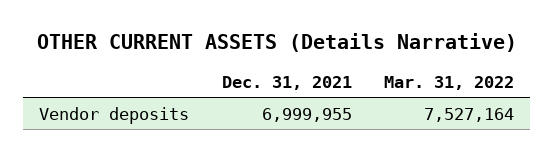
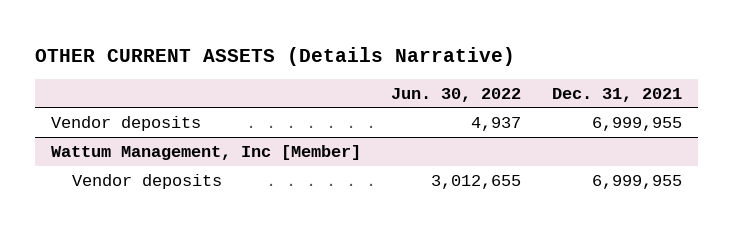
[384,76,515,91] Mar. 31, 2022 -> none
none -> [391,87,522,102] Jun. 30, 2022
none -> [50,144,361,160] Wattum Management, Inc [Member]
none -> [72,173,223,189] Vendor deposits

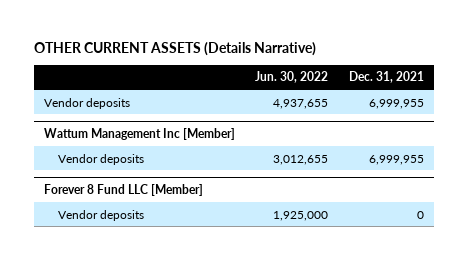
[471,116,522,131] 4,937 -> [273,98,329,109] 4,937,655
[50,144,361,160] Wattum Management, Inc [Member] -> [43,128,235,141] Wattum Management Inc [Member]
none -> [43,184,203,197] Forever 8 Fund LLC [Member]
none -> [58,209,145,221] Vendor deposits

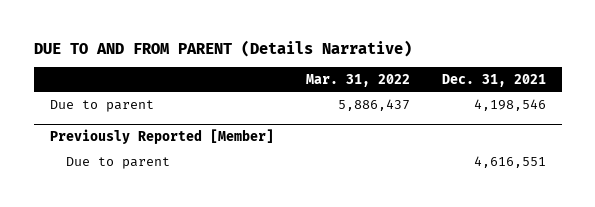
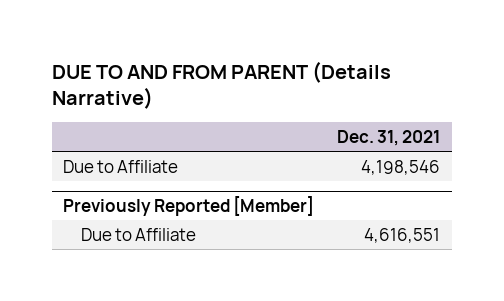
[305,73,410,87] Mar. 31, 2022 -> none
[49,99,154,112] Due to parent -> [63,159,179,173] Due to Affiliate
[66,156,171,169] Due to parent -> [81,227,197,241] Due to Affiliate

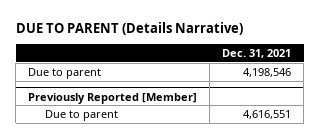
[51,60,391,110] DUE TO AND FROM PARENT (Details Narrative) -> [15,21,243,35] DUE TO PARENT (Details Narrative)
[63,159,179,173] Due to Affiliate -> [28,67,102,79] Due to parent
[81,227,197,241] Due to Affiliate -> [44,109,118,121] Due to parent

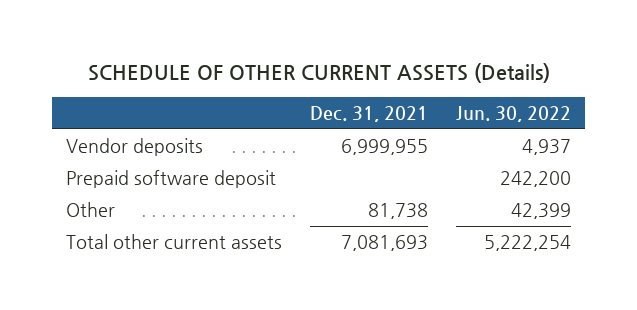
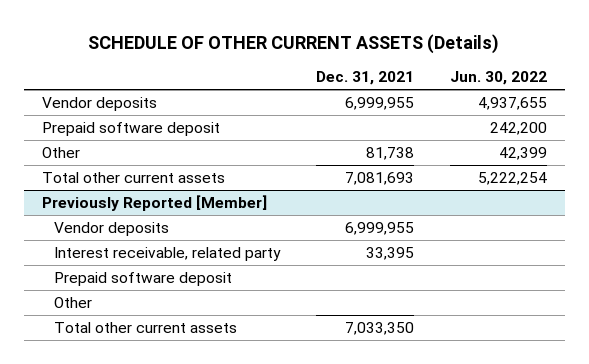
[521,139,571,156] 4,937 -> [477,96,547,110] 4,937,655
none -> [42,194,268,211] Previously Reported [Member]
none -> [53,221,169,236] Vendor deposits
none -> [53,246,281,261] Interest receivable, related party
none -> [53,271,232,286] Prepaid software deposit
none -> [53,296,92,308] Other
none -> [53,321,237,333] Total other current assets

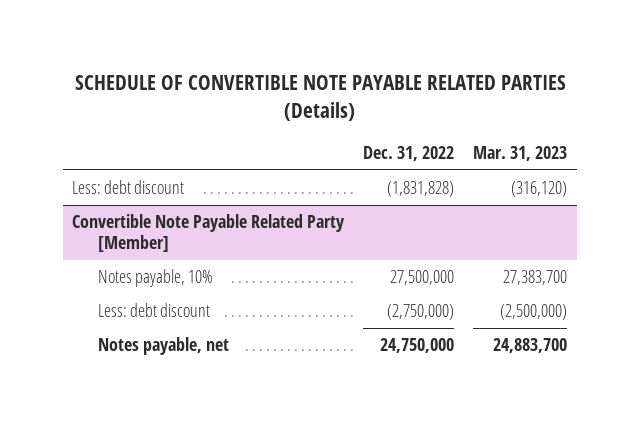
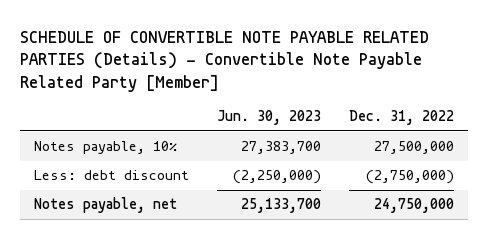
[74,75,566,122] SCHEDULE OF CONVERTIBLE NOTE PAYABLE RELATED PARTIES (Details) -> [20,30,430,92] SCHEDULE OF CONVERTIBLE NOTE PAYABLE RELATED PARTIES (Details) - Convertible Note Payable Related Party [Member]
[473,146,568,162] Mar. 31, 2023 -> none
none -> [216,110,321,126] Jun. 30, 2023
[72,180,185,195] Less: debt discount -> none
[72,214,346,253] Convertible Note Payable Related Party [Member] -> none

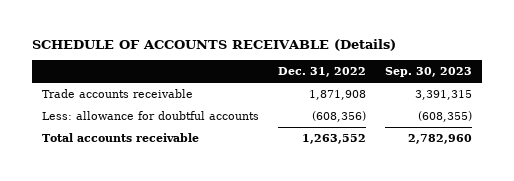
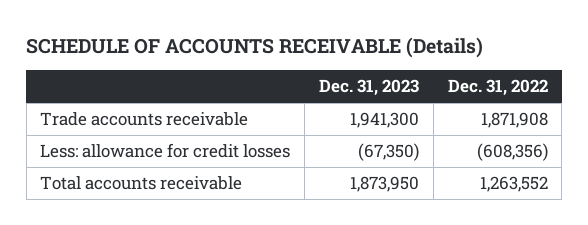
[385,67,473,78] Sep. 30, 2023 -> none
none -> [319,79,420,97] Dec. 31, 2023
[41,110,259,120] Less: allowance for doubtful accounts -> [40,143,291,159] Less: allowance for credit losses

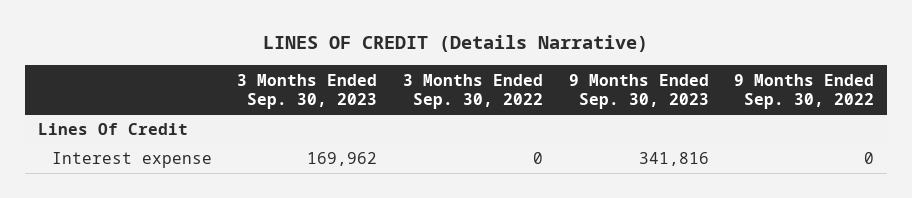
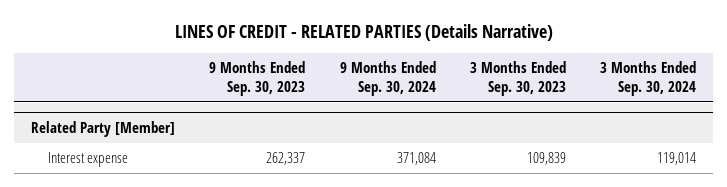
[262,35,648,53] LINES OF CREDIT (Details Narrative) -> [174,23,553,41] LINES OF CREDIT - RELATED PARTIES (Details Narrative)
[403,73,544,110] 3 Months Ended Sep. 30, 2022 -> none
[734,73,875,110] 9 Months Ended Sep. 30, 2022 -> none
none -> [339,61,436,96] 9 Months Ended Sep. 30, 2024
none -> [599,61,696,96] 3 Months Ended Sep. 30, 2024
[37,123,188,136] Lines Of Credit -> none
none -> [31,120,176,137] Related Party [Member]
[307,152,378,167] 169,962 -> [526,152,566,166] 109,839
[638,152,709,167] 341,816 -> [266,152,306,166] 262,337

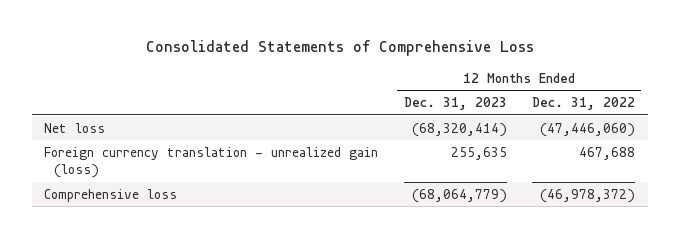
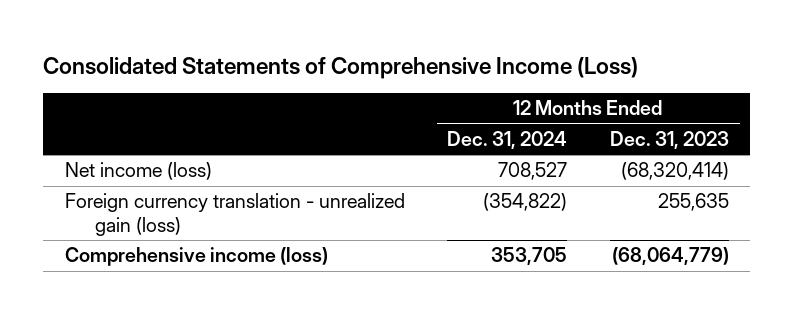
[145,40,534,57] Consolidated Statements of Comprehensive Loss -> [43,56,639,79] Consolidated Statements of Comprehensive Income (Loss)
[531,97,635,111] Dec. 31, 2022 -> none
none -> [447,131,568,150] Dec. 31, 2024
[44,122,106,133] Net loss -> [64,162,212,181] Net income (loss)
[44,188,178,202] Comprehensive loss -> [64,247,328,267] Comprehensive income (loss)

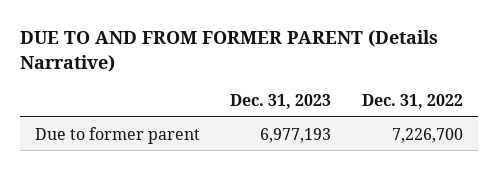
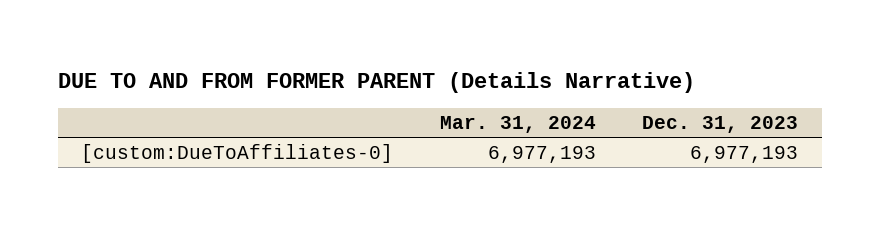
[361,94,463,110] Dec. 31, 2022 -> none
none -> [439,115,596,133] Mar. 31, 2024
[34,126,200,144] Due to former parent -> [81,144,394,164] [custom:DueToAffiliates-0]

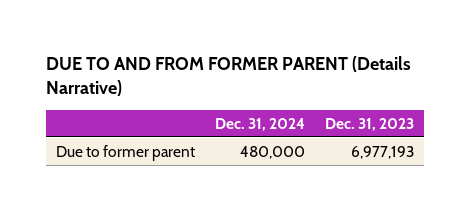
[439,115,596,133] Mar. 31, 2024 -> none
none -> [215,117,306,131] Dec. 31, 2024
[81,144,394,164] [custom:DueToAffiliates-0] -> [56,144,196,161] Due to former parent

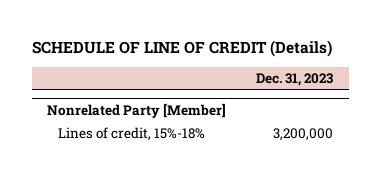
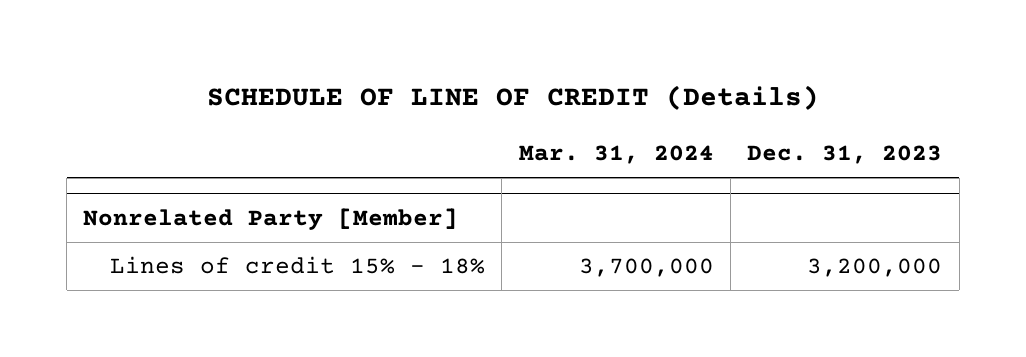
none -> [518,145,714,165] Mar. 31, 2024
[58,127,206,142] Lines of credit, 15%-18% -> [109,256,485,275] Lines of credit 15% - 18%

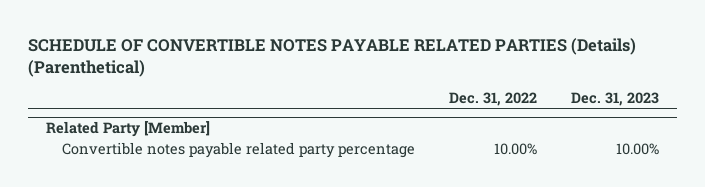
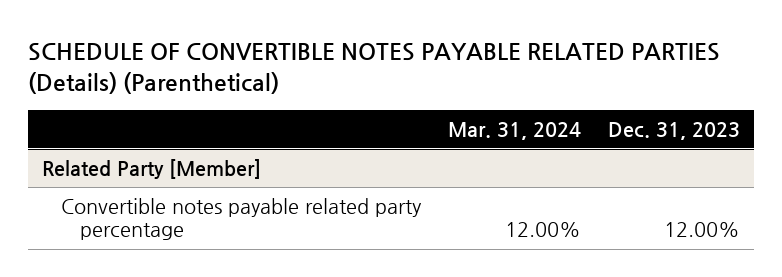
[448,92,537,107] Dec. 31, 2022 -> none
none -> [448,121,582,140] Mar. 31, 2024
[616,142,660,155] 10.00% -> [664,222,741,238] 12.00%

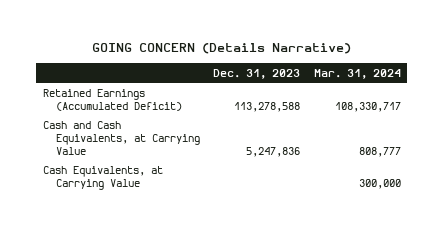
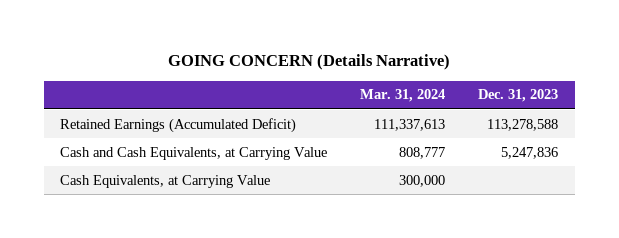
[334,101,401,112] 108,330,717 -> [374,118,446,131] 111,337,613

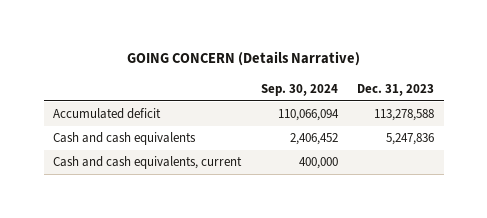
[360,89,446,103] Mar. 31, 2024 -> none
none -> [260,83,338,96] Sep. 30, 2024
[60,117,297,133] Retained Earnings (Accumulated Deficit) -> [53,108,162,120] Accumulated deficit
[60,146,328,160] Cash and Cash Equivalents, at Carrying Value -> [53,132,197,146] Cash and cash equivalents
[60,174,271,188] Cash Equivalents, at Carrying Value -> [53,156,243,170] Cash and cash equivalents, current

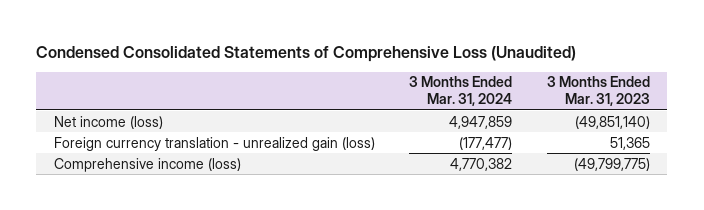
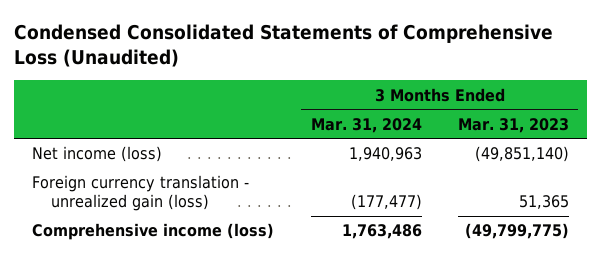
[449,115,513,129] 4,947,859 -> [348,147,422,162] 1,940,963
[450,157,513,171] 4,770,382 -> [341,224,422,240] 1,763,486

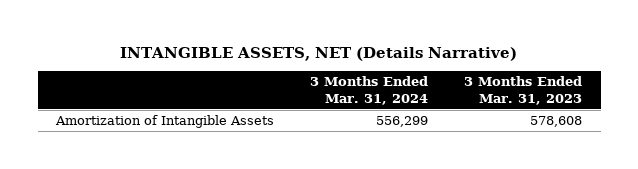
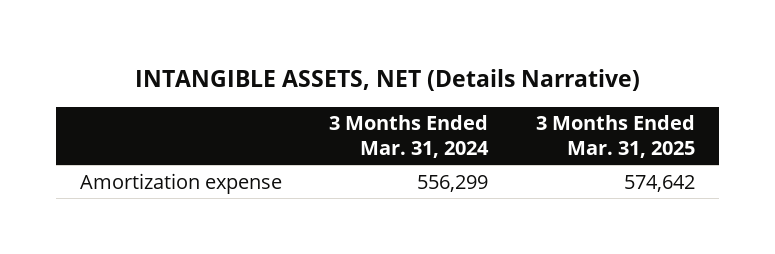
[464,76,583,105] 3 Months Ended Mar. 31, 2023 -> none
none -> [535,115,695,158] 3 Months Ended Mar. 31, 2025
[54,115,274,129] Amortization of Intangible Assets -> [79,172,282,194] Amortization expense

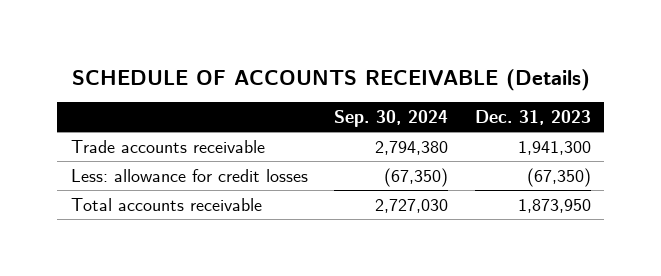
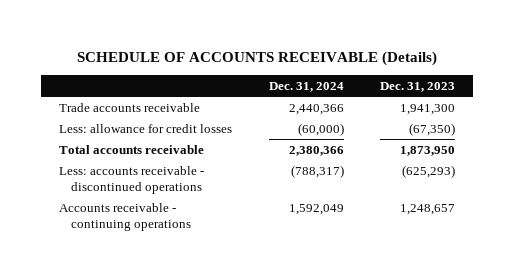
[334,110,449,128] Sep. 30, 2024 -> none
none -> [268,81,344,92] Dec. 31, 2024
none -> [59,166,205,194] Less: accounts receivable - discontinued operations
none -> [59,203,191,231] Accounts receivable - continuing operations

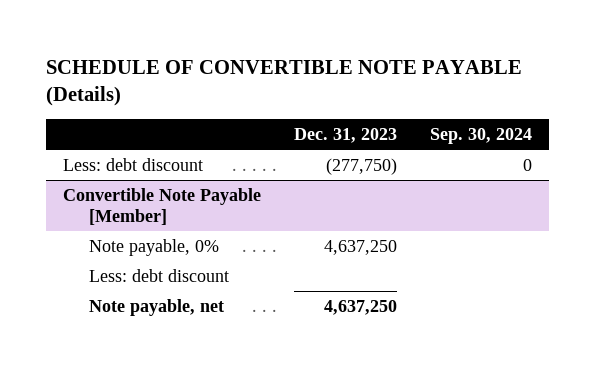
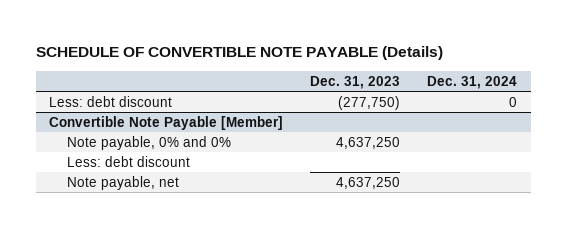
[430,128,533,145] Sep. 30, 2024 -> none
none -> [427,75,518,89] Dec. 31, 2024
[89,238,220,256] Note payable, 0% -> [66,135,231,150] Note payable, 0% and 0%

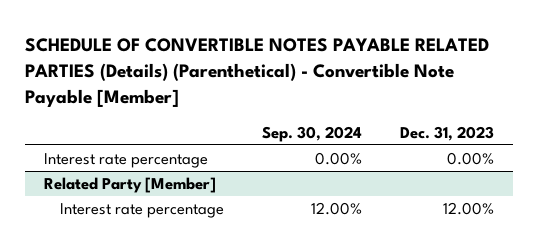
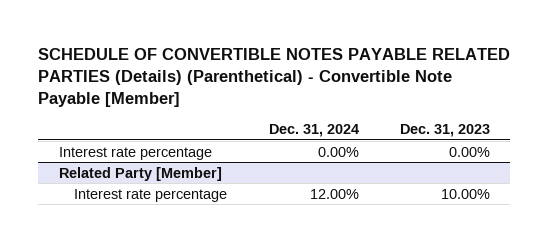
[261,125,362,142] Sep. 30, 2024 -> none
none -> [268,124,359,138] Dec. 31, 2024
[442,202,494,216] 12.00% -> [440,188,490,199] 10.00%

